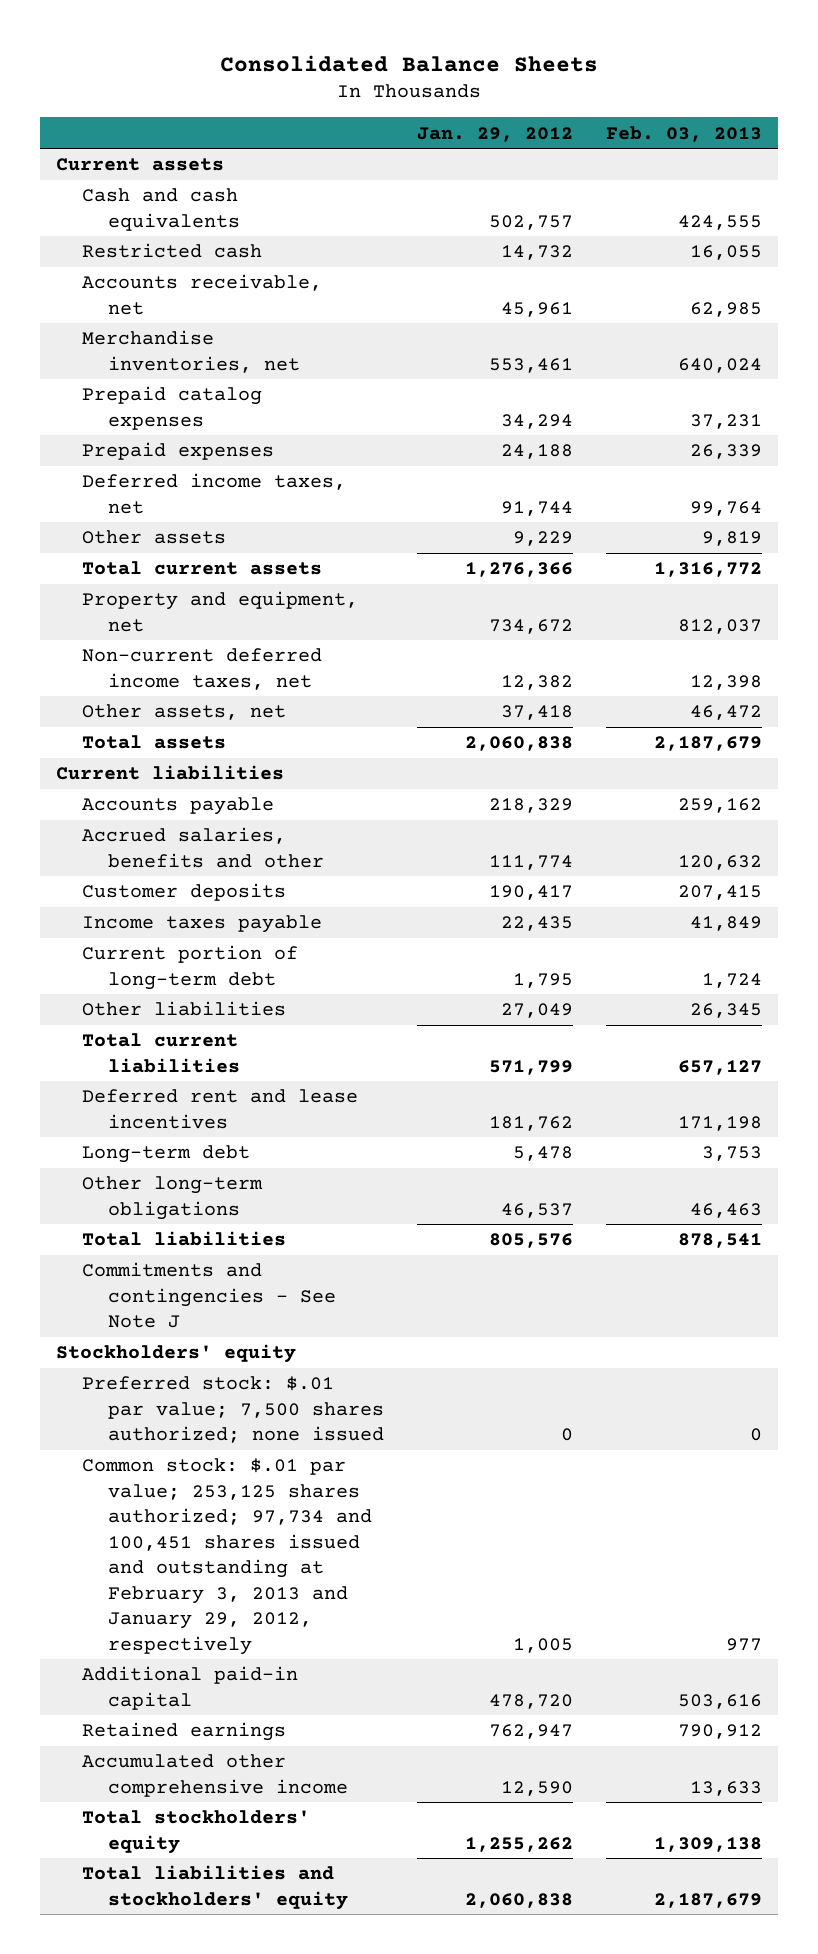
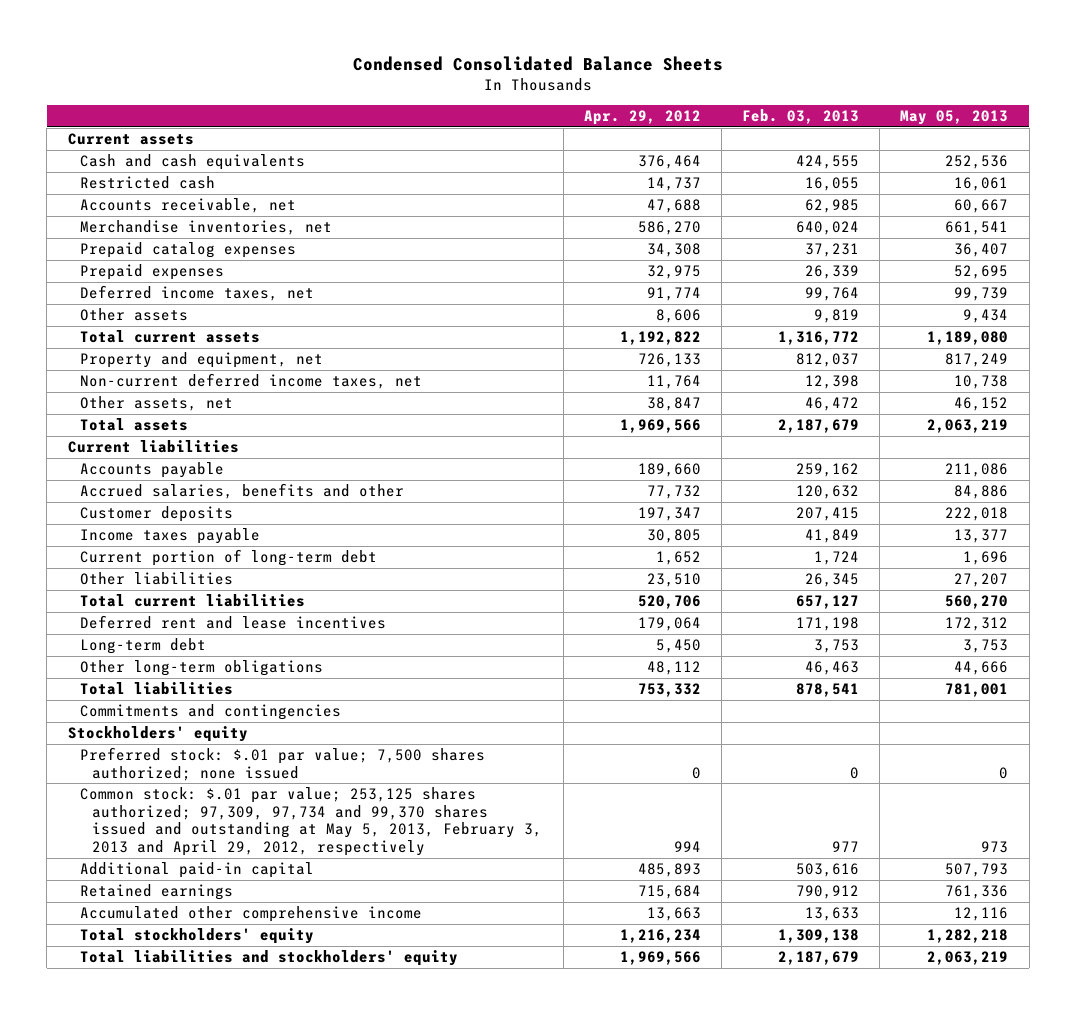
[219,54,598,72] Consolidated Balance Sheets -> [352,56,723,72] Condensed Consolidated Balance Sheets
[416,126,573,142] Jan. 29, 2012 -> none
none -> [583,110,701,126] Apr. 29, 2012
none -> [900,110,1009,126] May 05, 2013
[82,1262,337,1329] Commitments and contingencies - See Note J -> [80,704,342,721] Commitments and contingencies
[82,1458,373,1655] Common stock: $.01 par value; 253,125 shares authorized; 97,734 and 100,451 shares issued and outstanding at February 3, 2013 and January 29, 2012, respectively -> [80,787,543,857] Common stock: $.01 par value; 253,125 shares authorized; 97,309, 97,734 and 99,370 shares issued and outstanding at May 5, 2013, February 3, 2013 and April 29, 2012, respectively

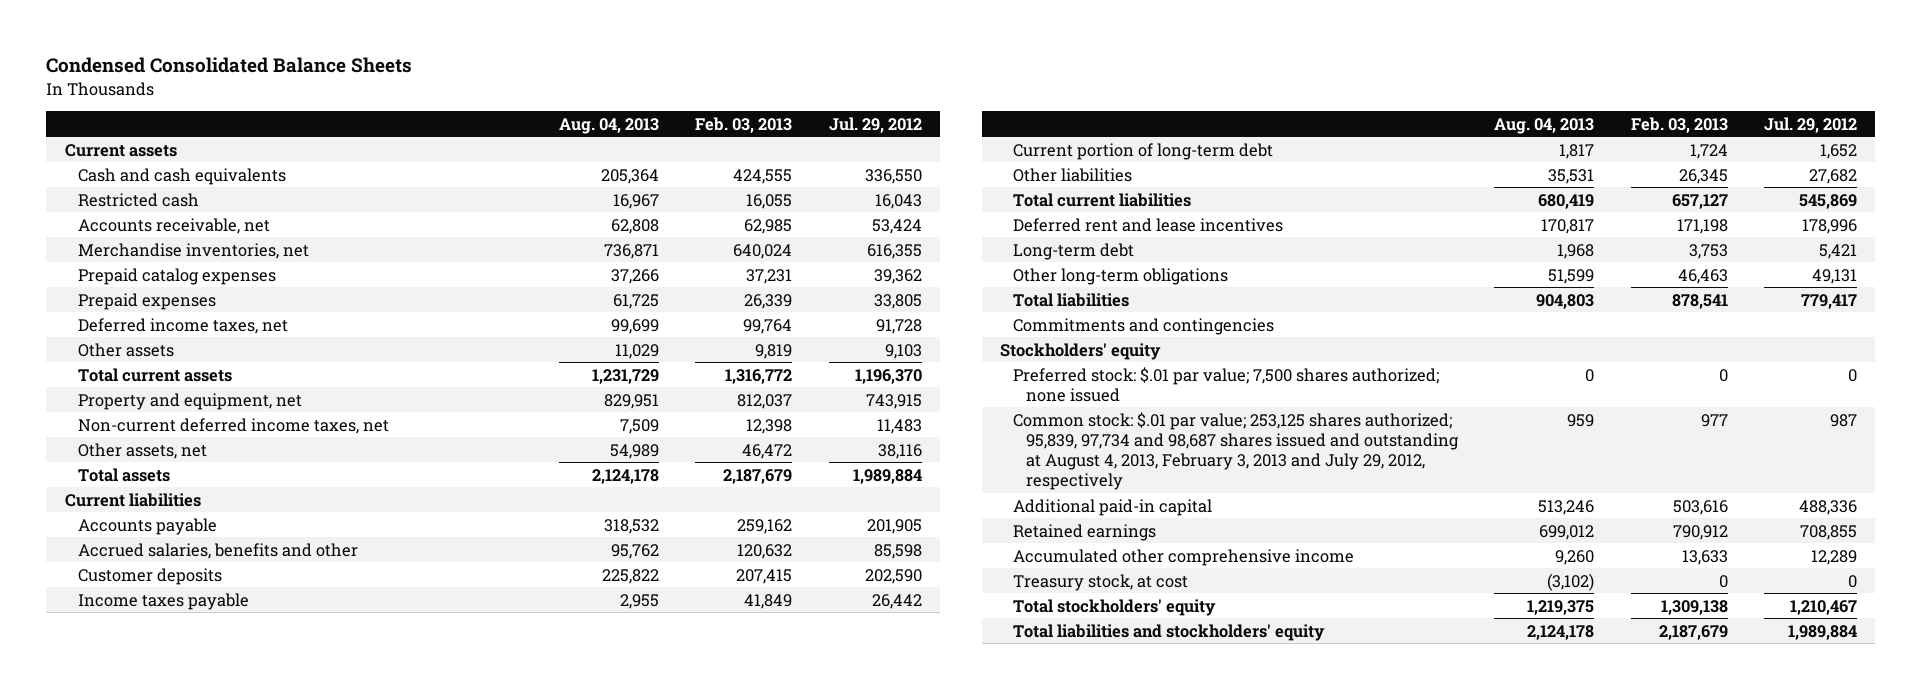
[583,110,701,126] Apr. 29, 2012 -> none
[900,110,1009,126] May 05, 2013 -> none
none -> [559,117,660,134] Aug. 04, 2013
none -> [828,116,922,133] Jul. 29, 2012
[80,787,543,857] Common stock: $.01 par value; 253,125 shares authorized; 97,309, 97,734 and 99,370 shares issued and outstanding at May 5, 2013, February 3, 2013 and April 29, 2012, respectively -> [1012,411,1459,490] Common stock: $.01 par value; 253,125 shares authorized; 95,839, 97,734 and 98,687 shares issued and outstanding at August 4, 2013, February 3, 2013 and July 29, 2012, respectively
none -> [1012,573,1188,591] Treasury stock, at cost

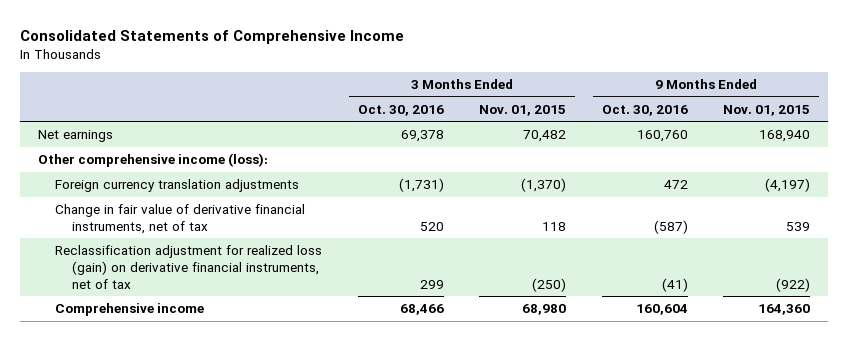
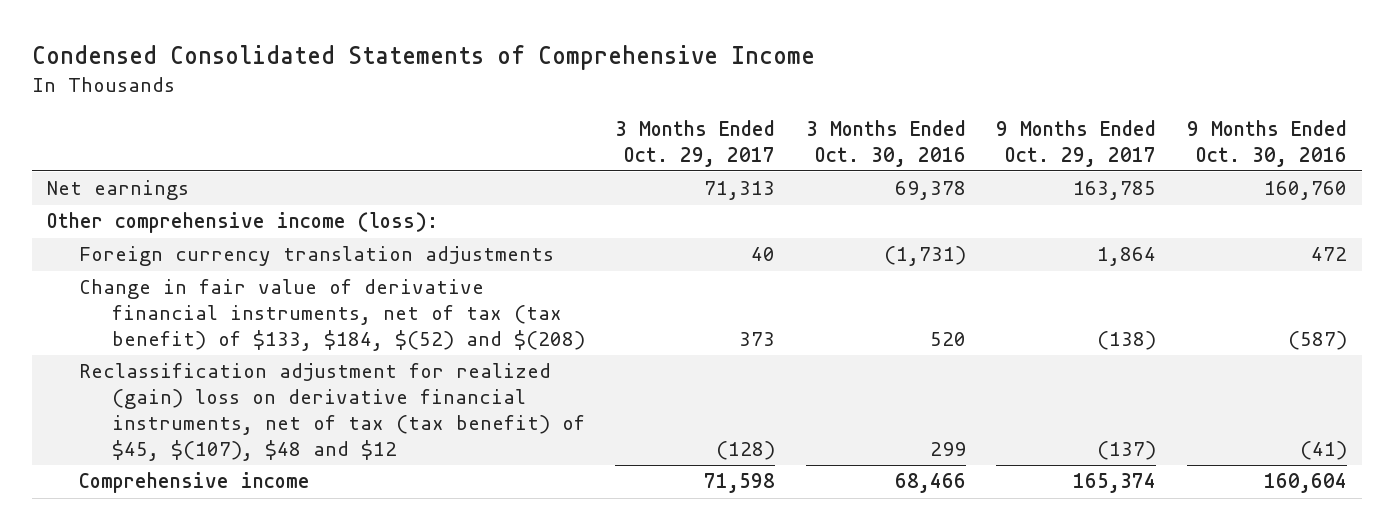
[20,30,405,45] Consolidated Statements of Comprehensive Income -> [31,45,815,71] Condensed Consolidated Statements of Comprehensive Income
[479,104,567,116] Nov. 01, 2015 -> none
[723,104,811,116] Nov. 01, 2015 -> none
none -> [615,120,776,167] 3 Months Ended Oct. 29, 2017
none -> [996,120,1157,167] 9 Months Ended Oct. 29, 2017
[55,203,306,234] Change in fair value of derivative financial instruments, net of tax -> [79,279,585,351] Change in fair value of derivative financial instruments, net of tax (tax benefit) of $133, $184, $(52) and $(208)
[55,244,323,289] Reclassification adjustment for realized loss (gain) on derivative financial instruments, net of tax -> [79,363,585,461] Reclassification adjustment for realized (gain) loss on derivative financial instruments, net of tax (tax benefit) of $45, $(107), $48 and $12

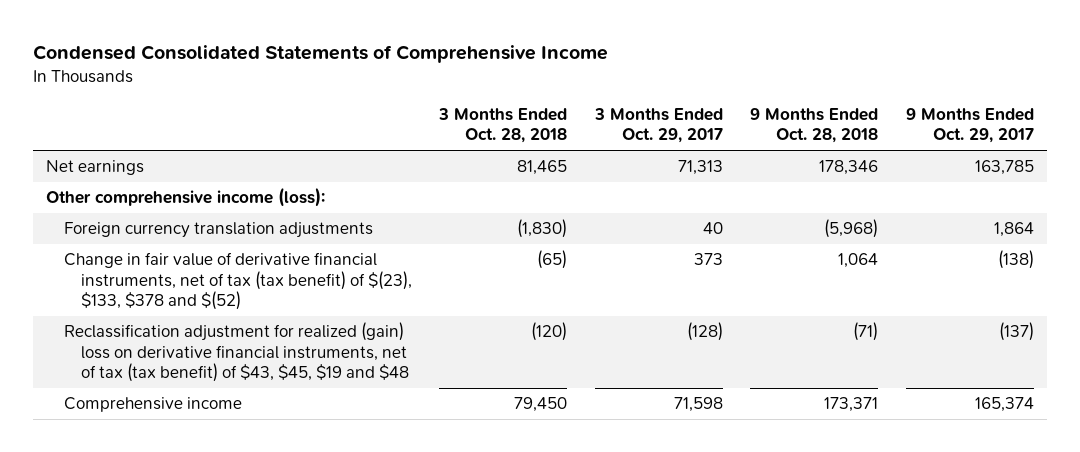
[805,120,966,167] 3 Months Ended Oct. 30, 2016 -> none
[1186,120,1347,167] 9 Months Ended Oct. 30, 2016 -> none
none -> [438,107,568,144] 3 Months Ended Oct. 28, 2018
none -> [750,107,879,144] 9 Months Ended Oct. 28, 2018
[79,279,585,351] Change in fair value of derivative financial instruments, net of tax (tax benefit) of $133, $184, $(52) and $(208) -> [63,252,412,311] Change in fair value of derivative financial instruments, net of tax (tax benefit) of $(23), $133, $378 and $(52)
[79,363,585,461] Reclassification adjustment for realized (gain) loss on derivative financial instruments, net of tax (tax benefit) of $45, $(107), $48 and $12 -> [63,322,409,383] Reclassification adjustment for realized (gain) loss on derivative financial instruments, net of tax (tax benefit) of $43, $45, $19 and $48

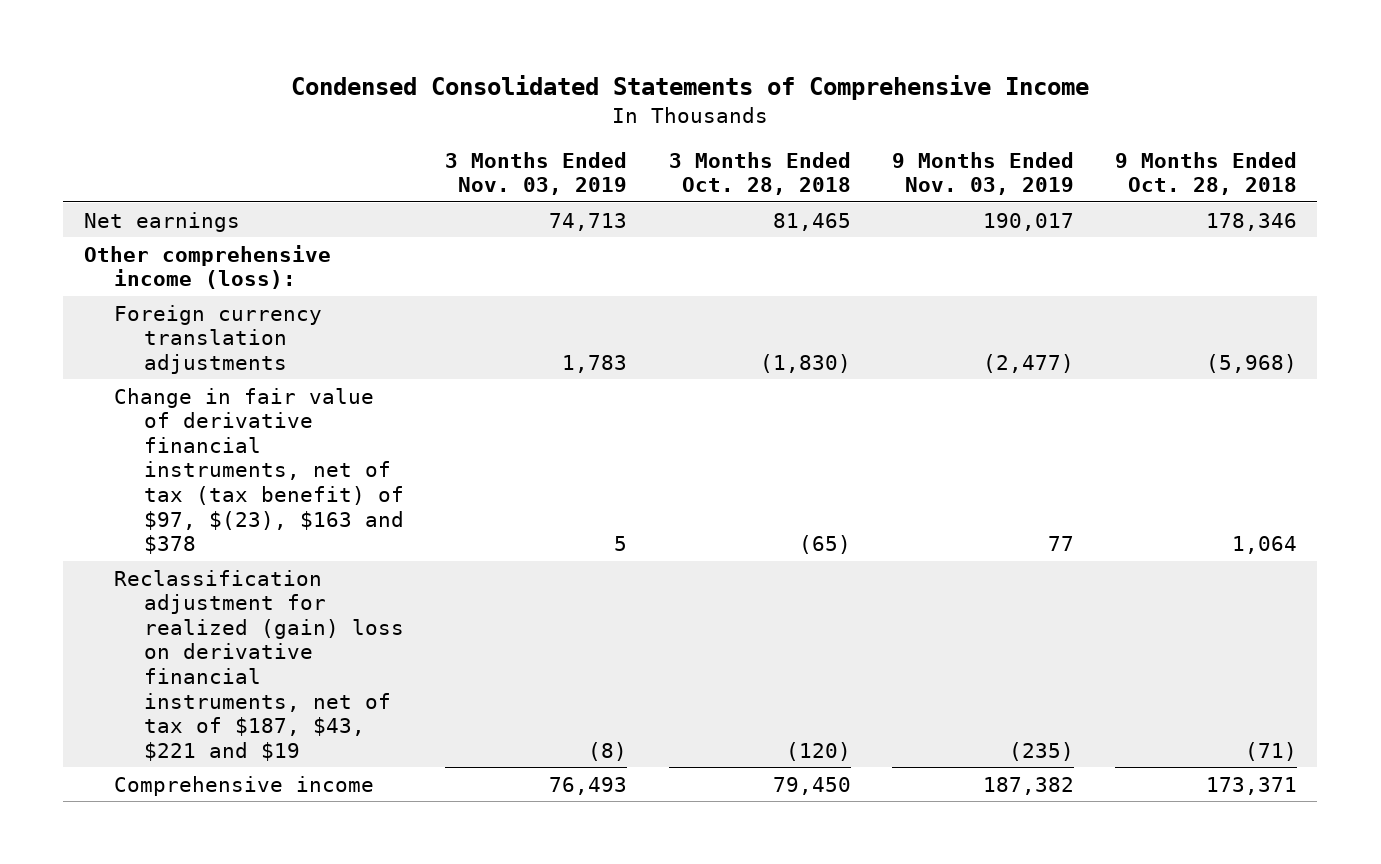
[593,107,723,144] 3 Months Ended Oct. 29, 2017 -> none
[905,107,1034,144] 9 Months Ended Oct. 29, 2017 -> none
none -> [445,151,628,196] 3 Months Ended Nov. 03, 2019
none -> [891,151,1074,196] 9 Months Ended Nov. 03, 2019
[63,252,412,311] Change in fair value of derivative financial instruments, net of tax (tax benefit) of $(23), $133, $378 and $(52) -> [113,387,405,555] Change in fair value of derivative financial instruments, net of tax (tax benefit) of $97, $(23), $163 and $378
[63,322,409,383] Reclassification adjustment for realized (gain) loss on derivative financial instruments, net of tax (tax benefit) of $43, $45, $19 and $48 -> [113,569,405,761] Reclassification adjustment for realized (gain) loss on derivative financial instruments, net of tax of $187, $43, $221 and $19

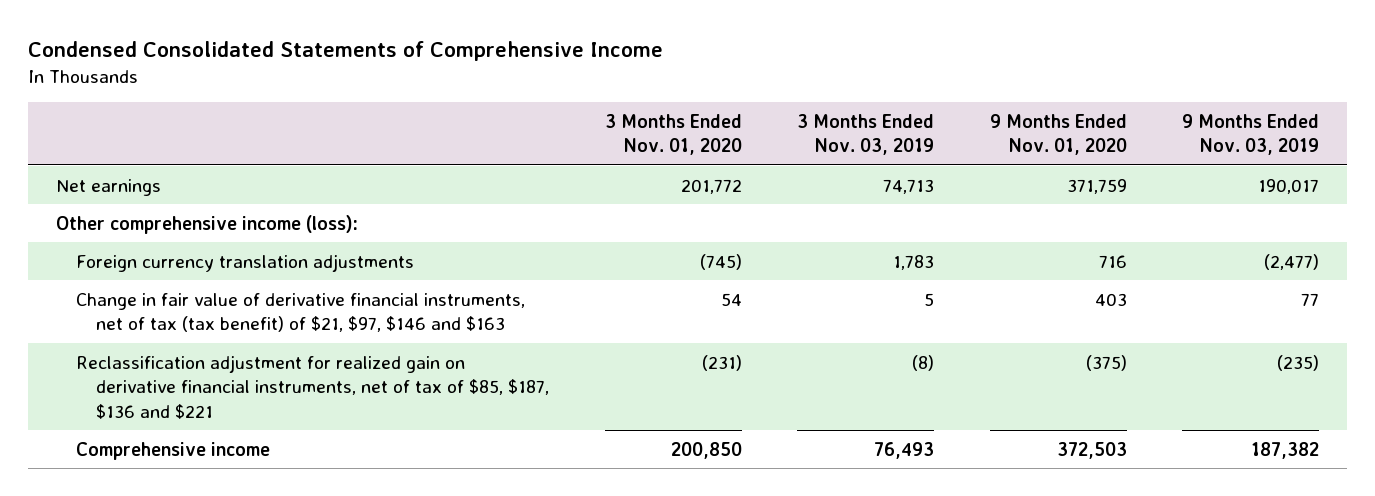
[668,151,851,196] 3 Months Ended Oct. 28, 2018 -> none
[1114,151,1297,196] 9 Months Ended Oct. 28, 2018 -> none
none -> [604,113,742,156] 3 Months Ended Nov. 01, 2020
none -> [989,113,1127,156] 9 Months Ended Nov. 01, 2020
[113,387,405,555] Change in fair value of derivative financial instruments, net of tax (tax benefit) of $97, $(23), $163 and $378 -> [76,292,526,333] Change in fair value of derivative financial instruments, net of tax (tax benefit) of $21, $97, $146 and $163
[113,569,405,761] Reclassification adjustment for realized (gain) loss on derivative financial instruments, net of tax of $187, $43, $221 and $19 -> [76,354,550,419] Reclassification adjustment for realized gain on derivative financial instruments, net of tax of $85, $187, $136 and $221

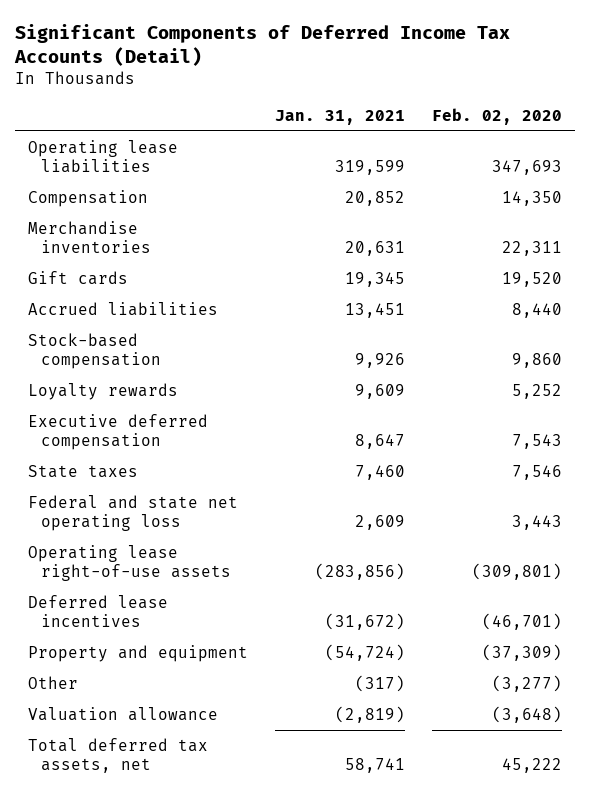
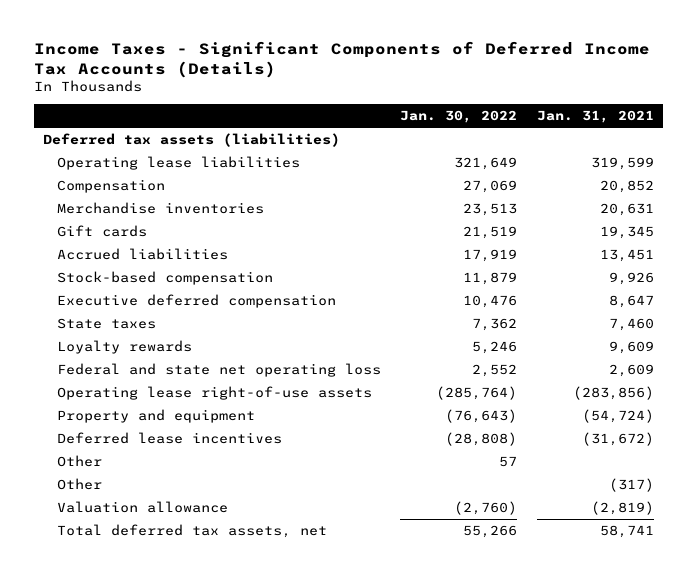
[13,24,510,67] Significant Components of Deferred Income Tax Accounts (Detail) -> [33,40,650,78] Income Taxes - Significant Components of Deferred Income Tax Accounts (Details)
[431,107,562,125] Feb. 02, 2020 -> none
none -> [400,110,518,124] Jan. 30, 2022
none -> [43,132,341,147] Deferred tax assets (liabilities)
[28,382,179,400] Loyalty rewards -> [57,339,193,354] Loyalty rewards
[28,594,169,627] Deferred lease incentives -> [57,431,283,444] Deferred lease incentives
none -> [57,454,103,467] Other

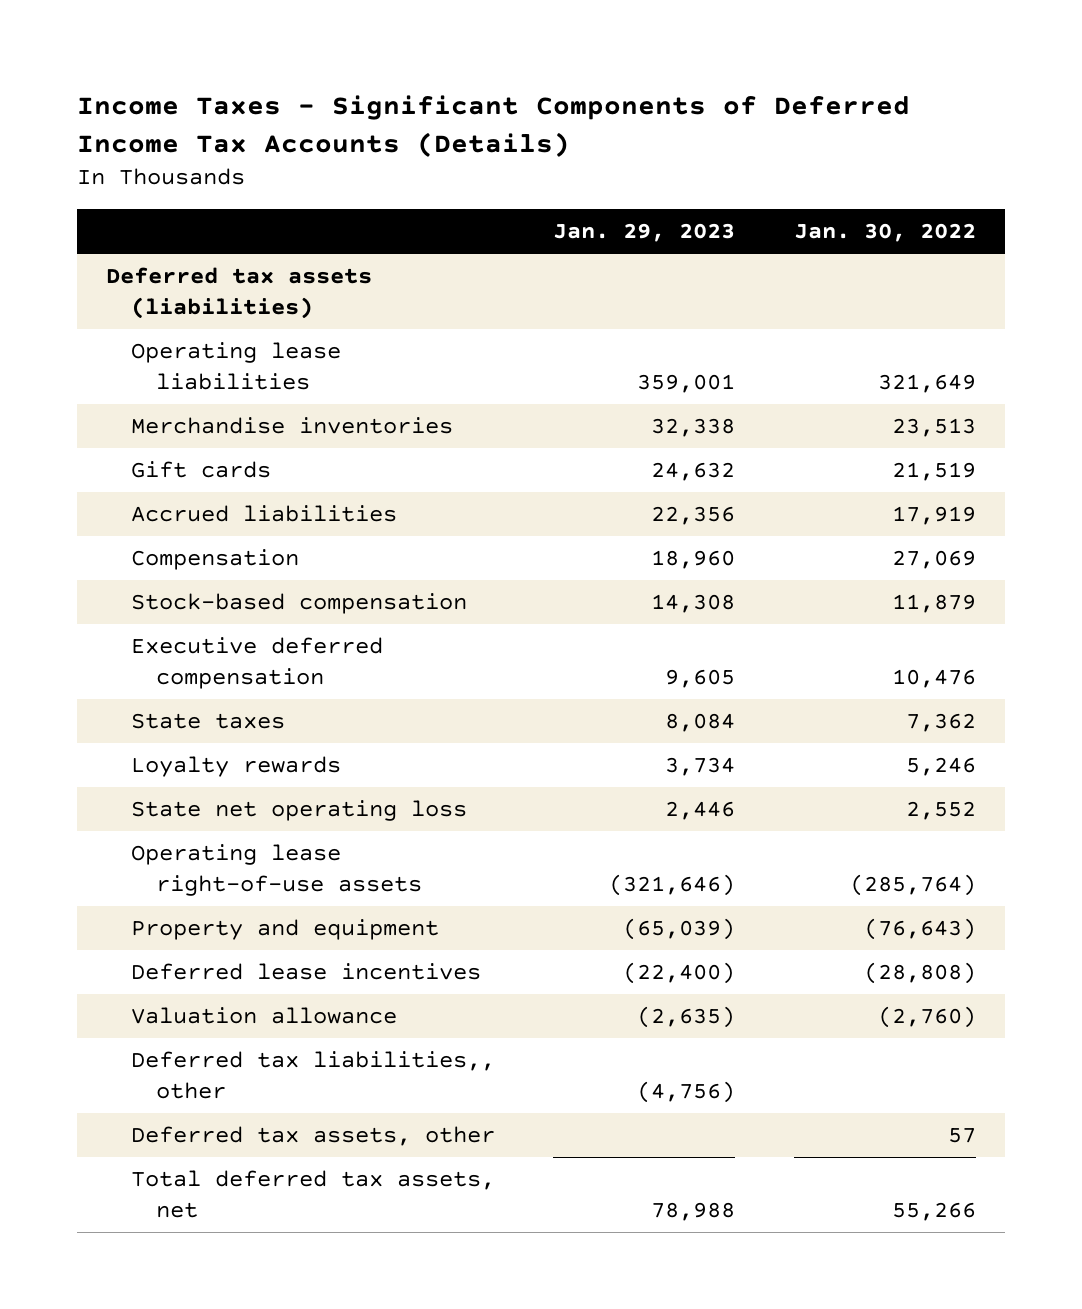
[536,110,654,124] Jan. 31, 2021 -> none
none -> [553,222,736,242] Jan. 29, 2023
[57,178,166,193] Compensation -> [130,549,299,571] Compensation
[57,362,382,377] Federal and state net operating loss -> [130,800,467,822] State net operating loss
[57,454,103,467] Other -> none
[57,477,103,490] Other -> none
none -> [130,1051,495,1100] Deferred tax liabilities,, other
none -> [130,1126,495,1147] Deferred tax assets, other

